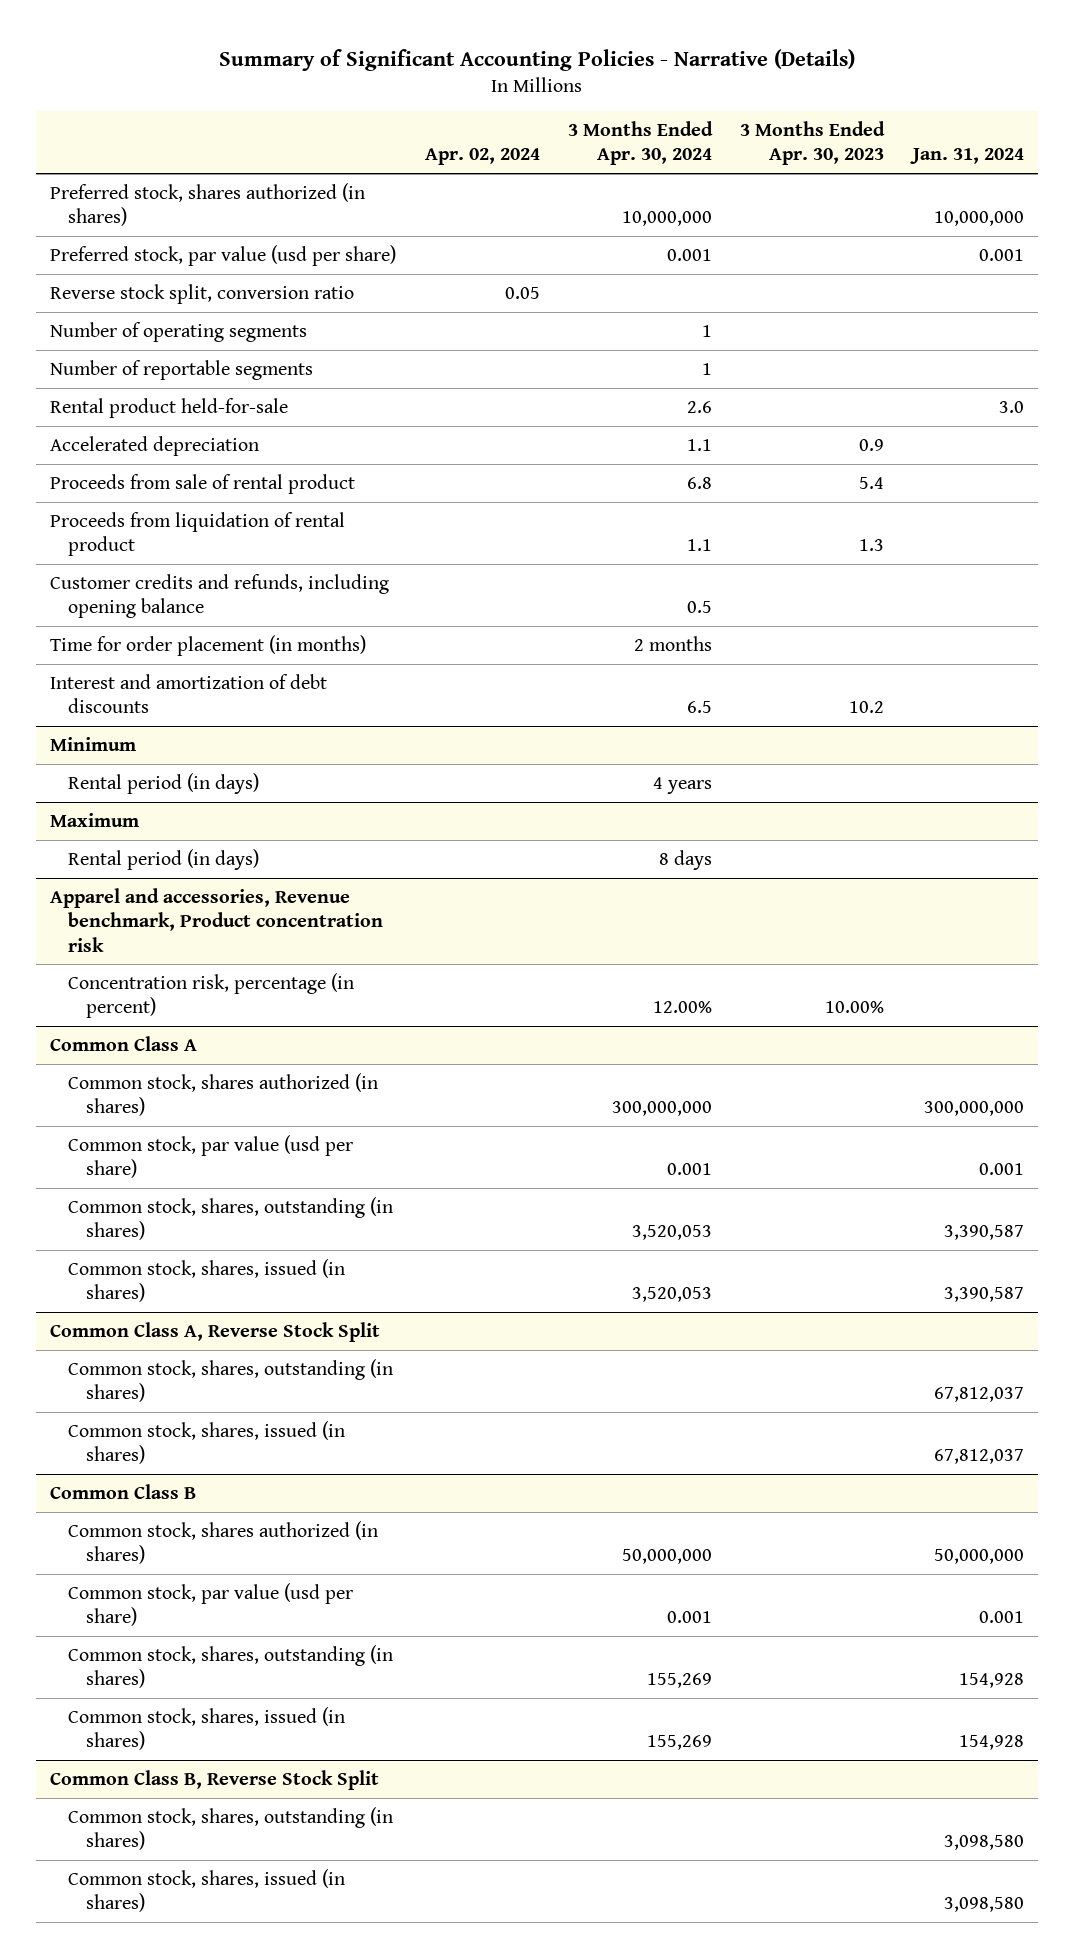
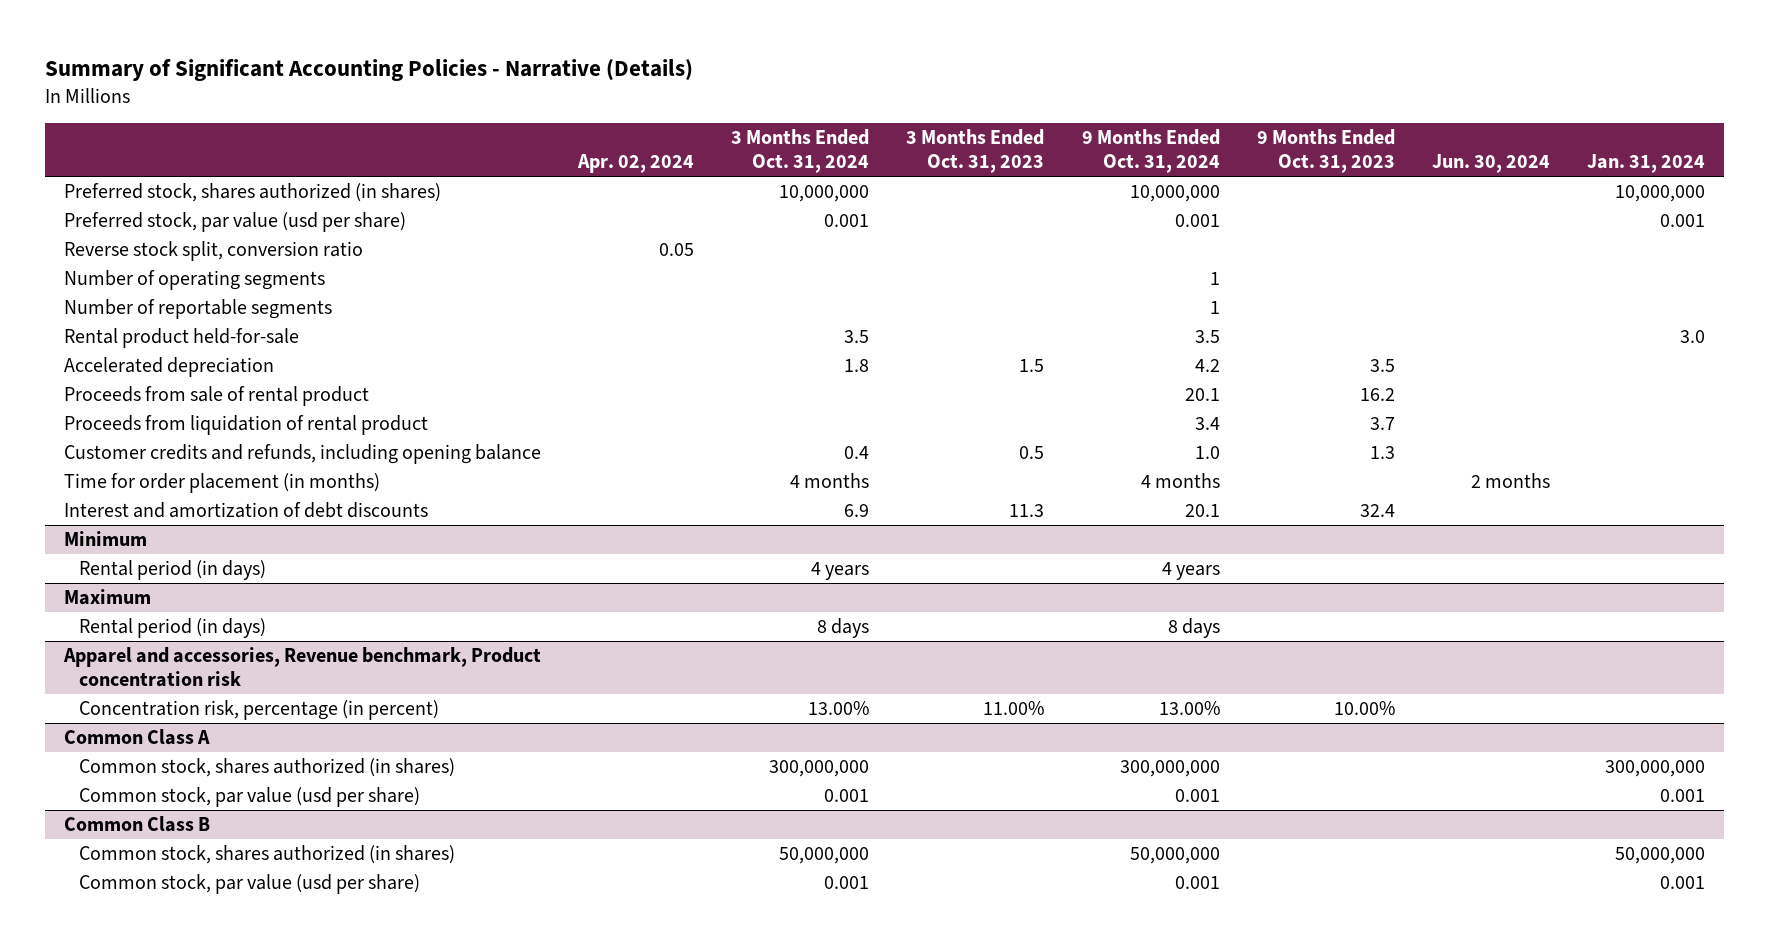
[568,120,714,166] 3 Months Ended Apr. 30, 2024 -> none
[740,120,886,166] 3 Months Ended Apr. 30, 2023 -> none
none -> [731,129,870,174] 3 Months Ended Oct. 31, 2024
none -> [906,129,1045,174] 3 Months Ended Oct. 31, 2023
none -> [1081,129,1220,174] 9 Months Ended Oct. 31, 2024
none -> [1256,129,1395,174] 9 Months Ended Oct. 31, 2023
none -> [1431,154,1550,174] Jun. 30, 2024
[67,1196,393,1241] Common stock, shares, outstanding (in shares) -> none
[67,1258,345,1303] Common stock, shares, issued (in shares) -> none
[50,1321,381,1342] Common Class A, Reverse Stock Split -> none
[67,1358,393,1403] Common stock, shares, outstanding (in shares) -> none
[67,1420,345,1465] Common stock, shares, issued (in shares) -> none
[67,1644,393,1689] Common stock, shares, outstanding (in shares) -> none
[67,1706,345,1751] Common stock, shares, issued (in shares) -> none
[50,1769,380,1790] Common Class B, Reverse Stock Split -> none
[67,1806,393,1851] Common stock, shares, outstanding (in shares) -> none
[67,1868,345,1913] Common stock, shares, issued (in shares) -> none

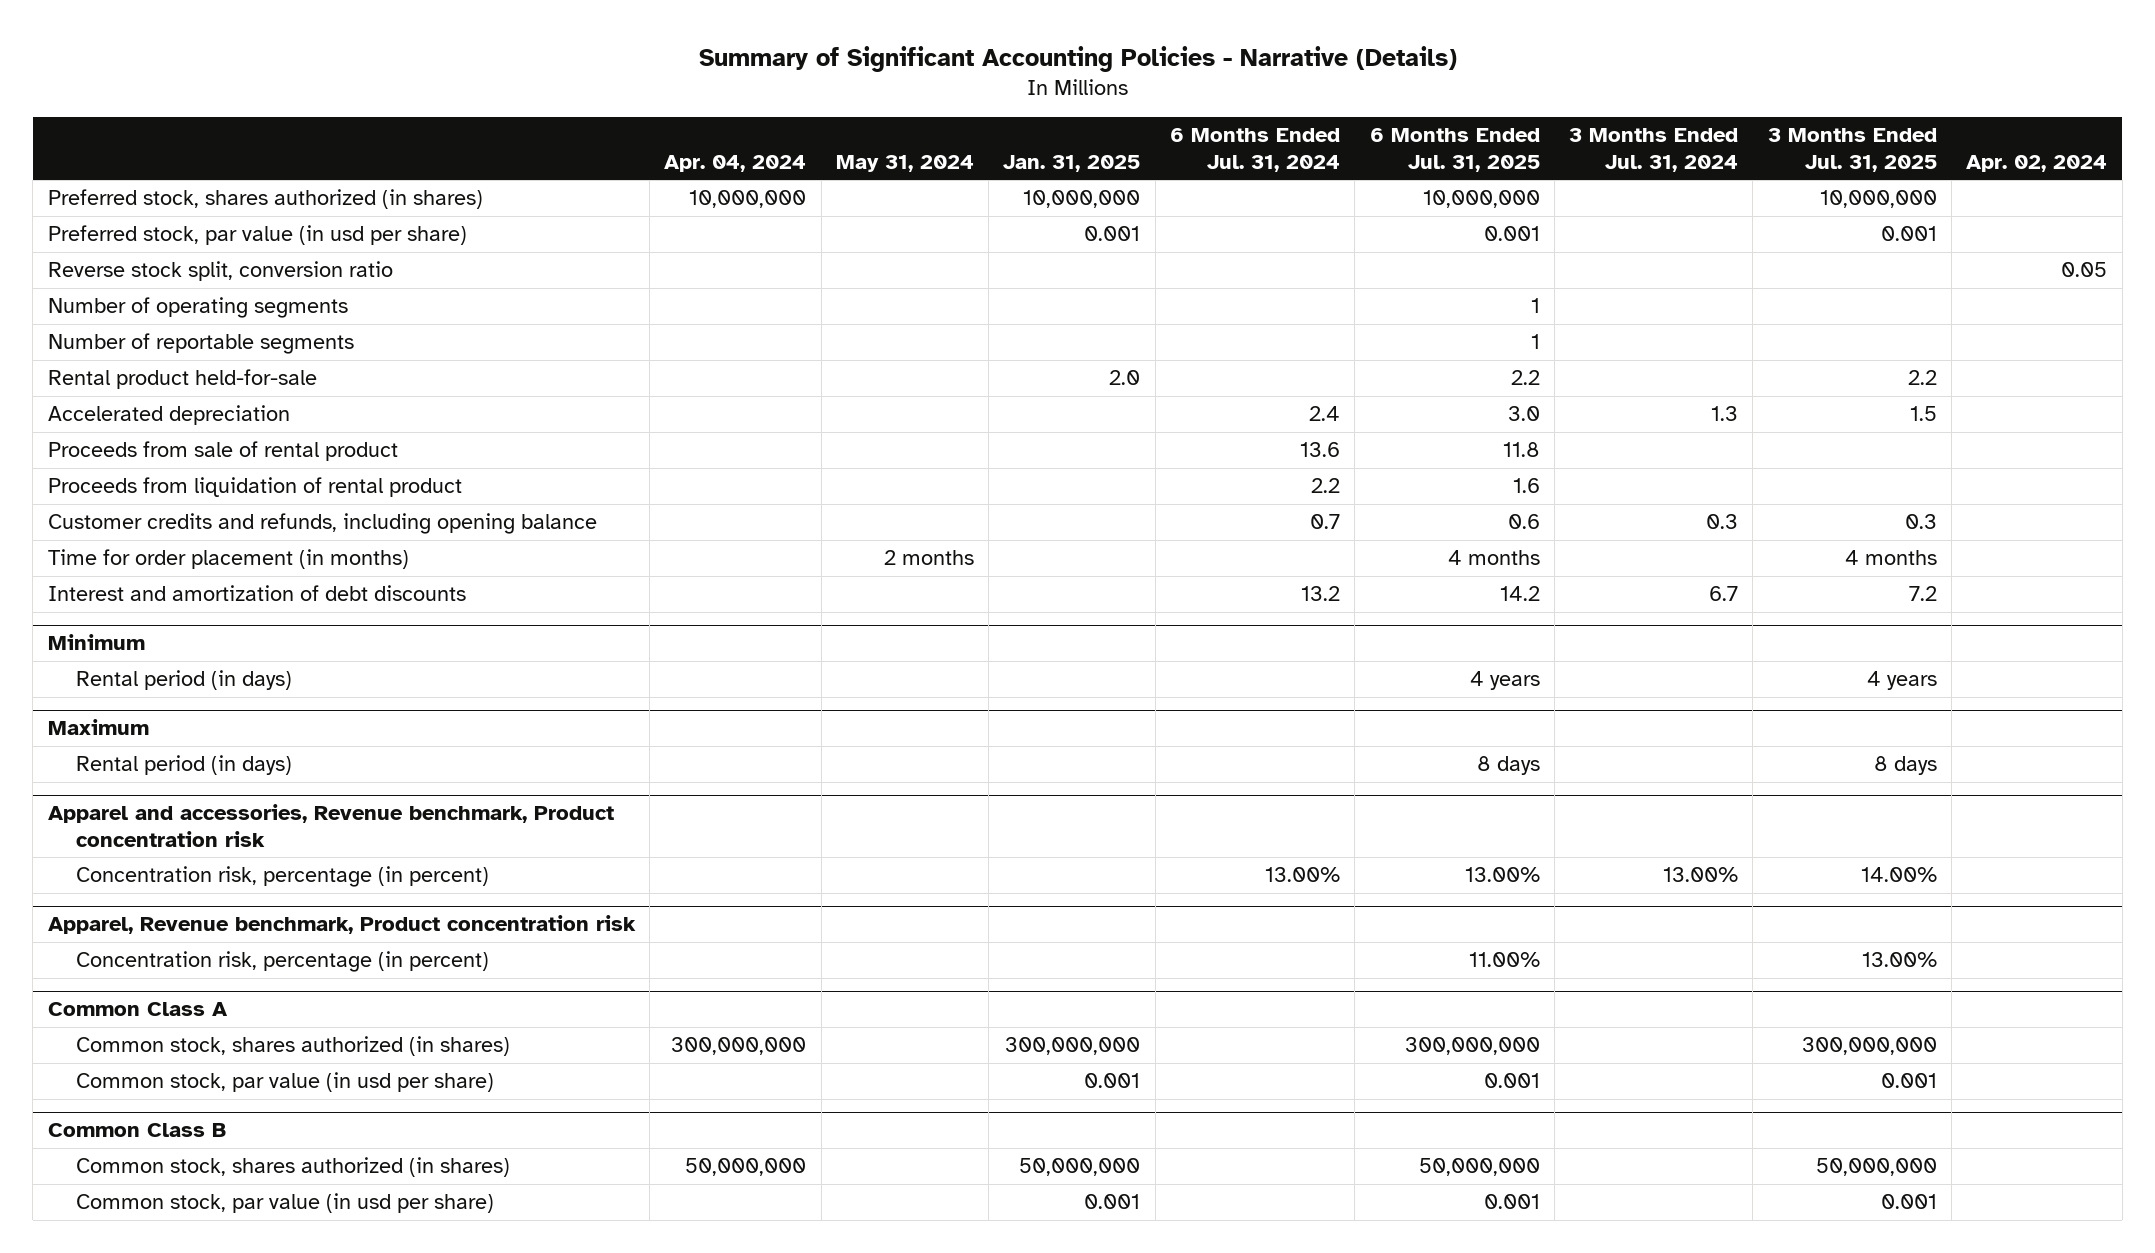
[731,129,870,174] 3 Months Ended Oct. 31, 2024 -> none
[906,129,1045,174] 3 Months Ended Oct. 31, 2023 -> none
[1081,129,1220,174] 9 Months Ended Oct. 31, 2024 -> none
[1256,129,1395,174] 9 Months Ended Oct. 31, 2023 -> none
[1431,154,1550,174] Jun. 30, 2024 -> none
[1587,154,1706,174] Jan. 31, 2024 -> none
none -> [664,154,807,172] Apr. 04, 2024
none -> [835,154,974,172] May 31, 2024
none -> [1003,154,1141,172] Jan. 31, 2025
none -> [1170,128,1341,172] 6 Months Ended Jul. 31, 2024
none -> [1369,128,1540,172] 6 Months Ended Jul. 31, 2025
none -> [1569,128,1739,172] 3 Months Ended Jul. 31, 2024
none -> [1767,128,1937,172] 3 Months Ended Jul. 31, 2025
[63,212,406,233] Preferred stock, par value (usd per share) -> [47,225,467,246] Preferred stock, par value (in usd per share)
none -> [47,915,636,935] Apparel, Revenue benchmark, Product concentration risk
none -> [75,951,489,973] Concentration risk, percentage (in percent)
[79,787,421,808] Common stock, par value (usd per share) -> [75,1072,494,1093] Common stock, par value (in usd per share)
[79,874,421,895] Common stock, par value (usd per share) -> [75,1193,494,1214] Common stock, par value (in usd per share)

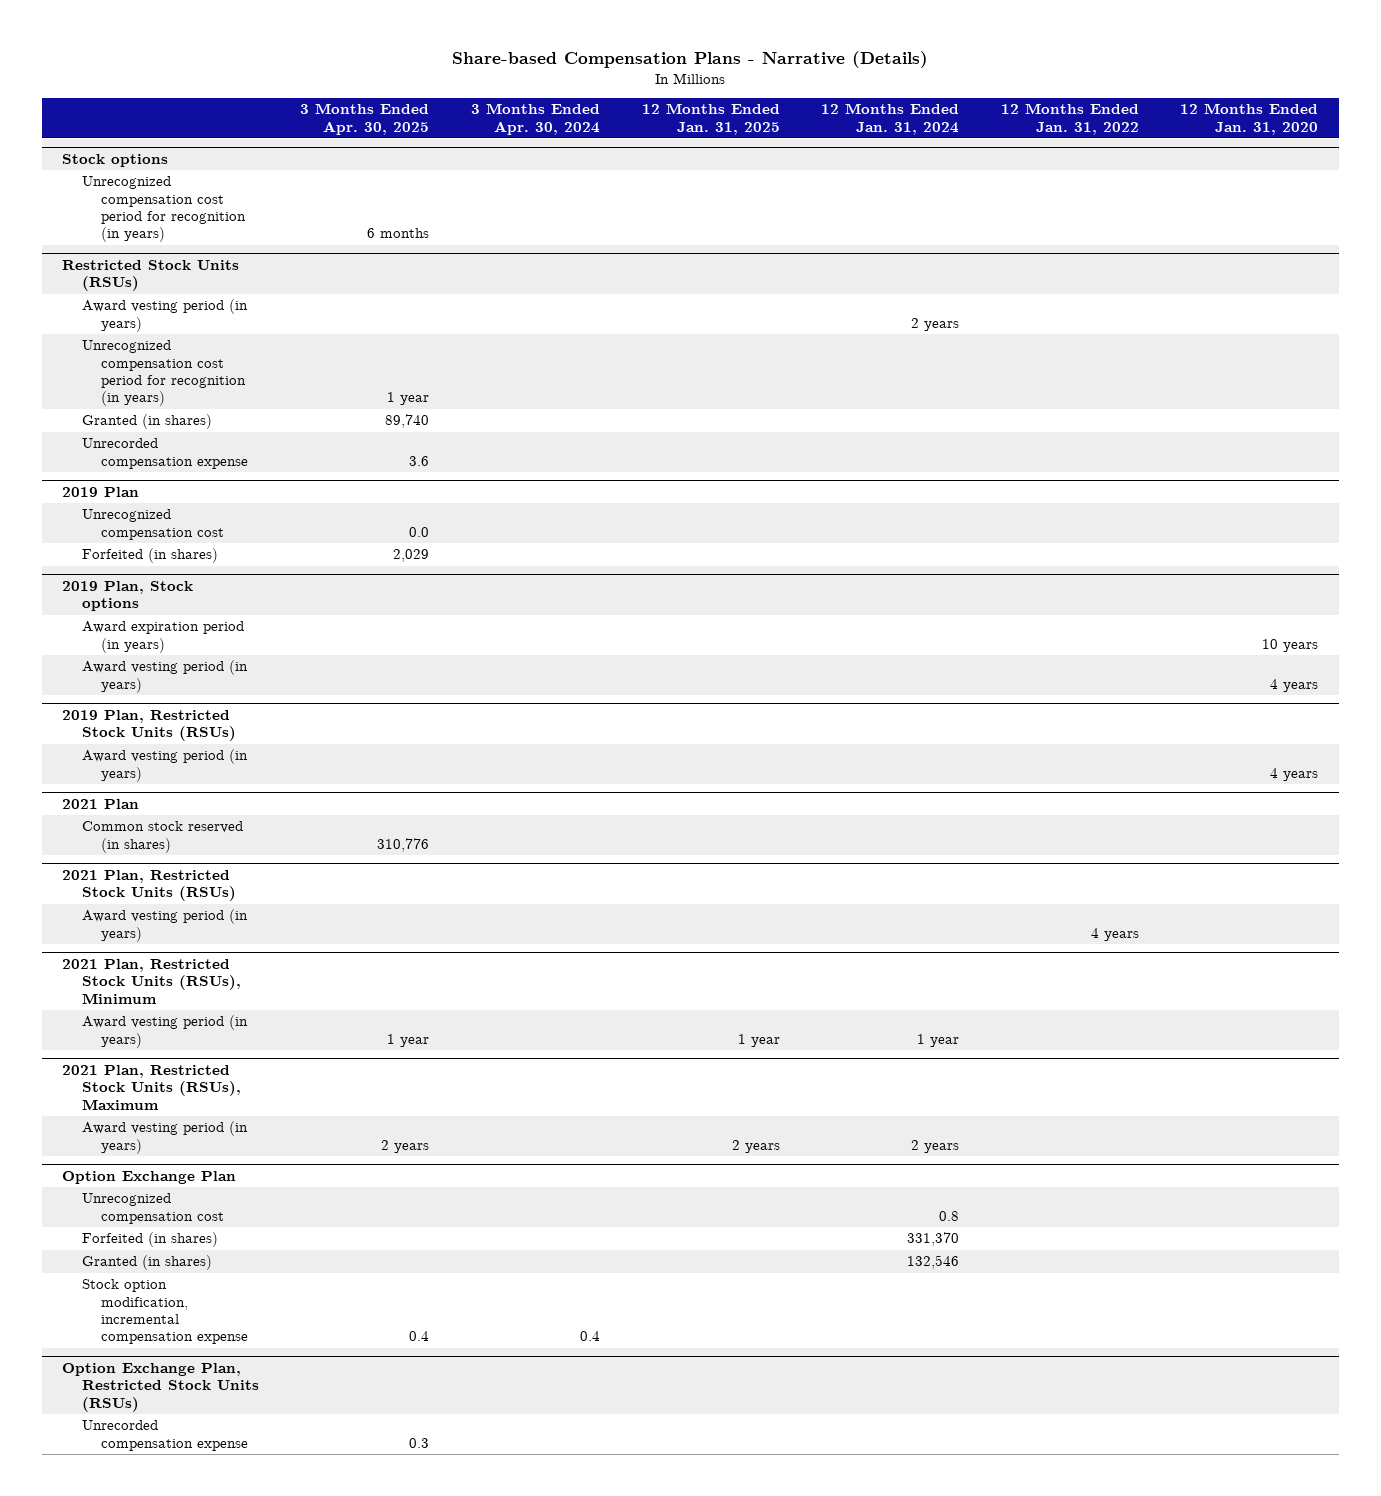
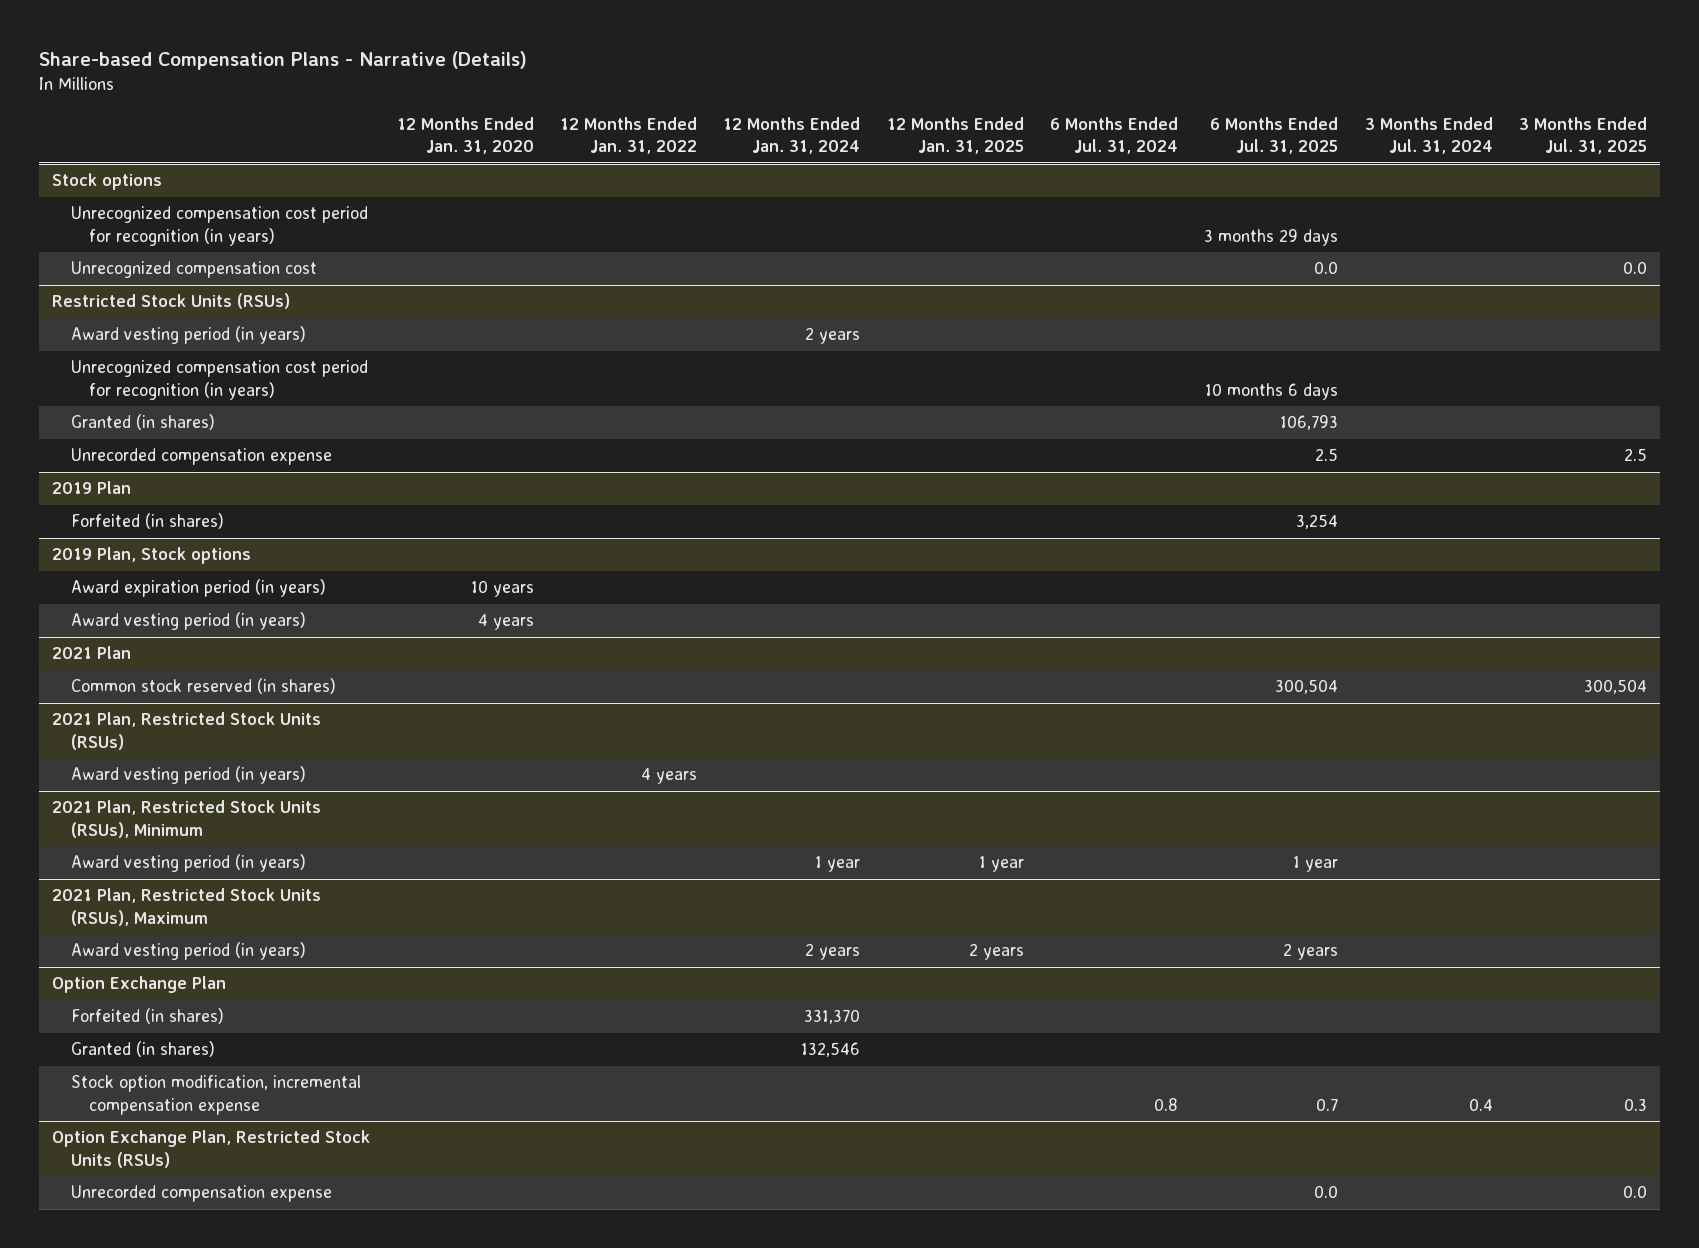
[300,103,430,135] 3 Months Ended Apr. 30, 2025 -> none
[470,103,600,135] 3 Months Ended Apr. 30, 2024 -> none
none -> [1050,116,1179,155] 6 Months Ended Jul. 31, 2024
none -> [1210,116,1339,155] 6 Months Ended Jul. 31, 2025
none -> [1364,116,1493,155] 3 Months Ended Jul. 31, 2024
none -> [1519,116,1648,155] 3 Months Ended Jul. 31, 2025
none -> [70,261,317,279] Unrecognized compensation cost
[81,509,225,540] Unrecognized compensation cost -> none
[62,709,236,742] 2019 Plan, Restricted Stock Units (RSUs) -> none
[81,749,248,782] Award vesting period (in years) -> none
[81,1193,225,1224] Unrecognized compensation cost -> none

